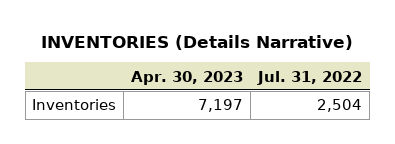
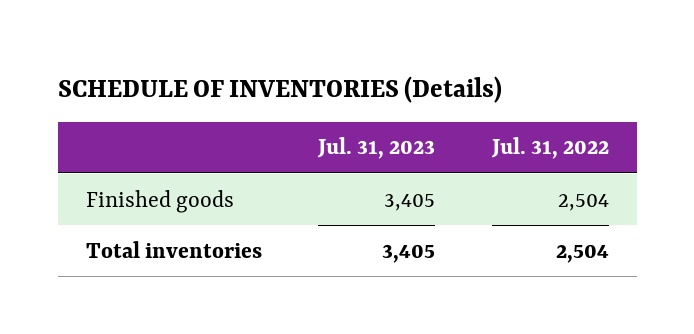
[41,34,354,50] INVENTORIES (Details Narrative) -> [57,75,502,103] SCHEDULE OF INVENTORIES (Details)
[131,70,244,85] Apr. 30, 2023 -> none
none -> [317,137,436,160] Jul. 31, 2023
none -> [85,189,234,213] Finished goods
[32,99,117,111] Inventories -> [85,240,262,258] Total inventories

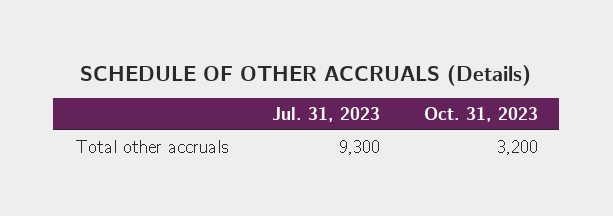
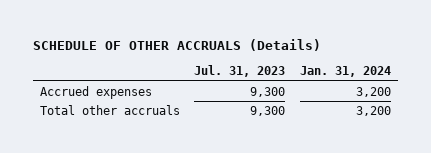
[423,107,538,123] Oct. 31, 2023 -> none
none -> [299,66,391,78] Jan. 31, 2024
none -> [39,85,152,99] Accrued expenses

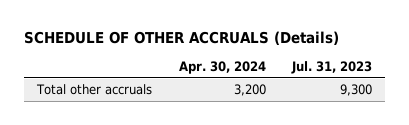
[299,66,391,78] Jan. 31, 2024 -> none
none -> [178,61,266,75] Apr. 30, 2024
[39,85,152,99] Accrued expenses -> none

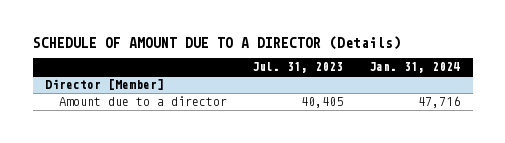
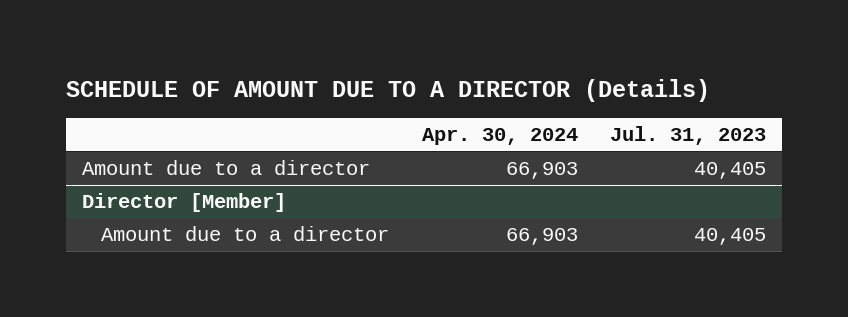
[368,62,460,74] Jan. 31, 2024 -> none
none -> [421,127,578,145] Apr. 30, 2024
none -> [82,160,371,176] Amount due to a director

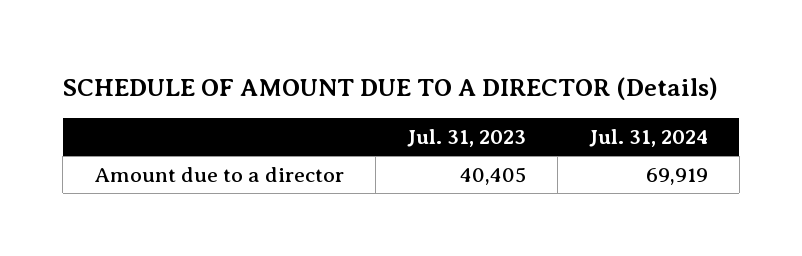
[421,127,578,145] Apr. 30, 2024 -> none
none -> [588,128,708,147] Jul. 31, 2024
[82,193,287,213] Director [Member] -> none
[101,226,390,242] Amount due to a director -> none

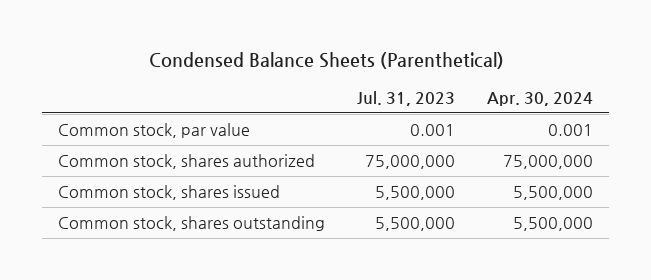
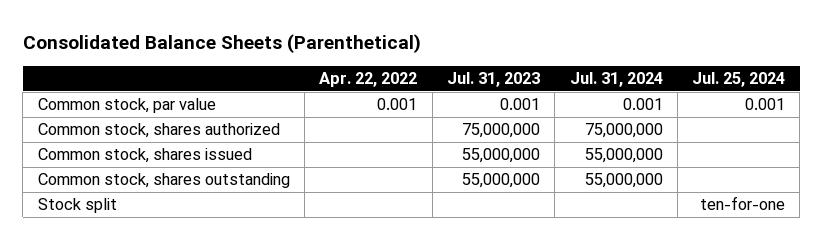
[148,52,504,70] Condensed Balance Sheets (Parenthetical) -> [22,33,421,53] Consolidated Balance Sheets (Parenthetical)
[487,91,594,106] Apr. 30, 2024 -> none
none -> [319,72,418,88] Apr. 22, 2022
none -> [569,72,663,88] Jul. 31, 2024
none -> [692,72,786,88] Jul. 25, 2024
[375,185,456,200] 5,500,000 -> [461,148,540,164] 55,000,000
[375,216,456,231] 5,500,000 -> [461,173,540,189] 55,000,000
none -> [37,198,117,214] Stock split

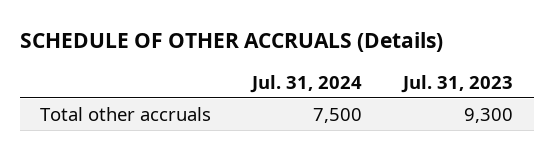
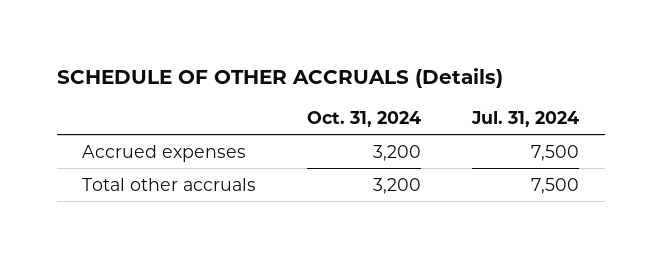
[401,74,514,93] Jul. 31, 2023 -> none
none -> [307,110,422,127] Oct. 31, 2024
none -> [82,144,247,162] Accrued expenses

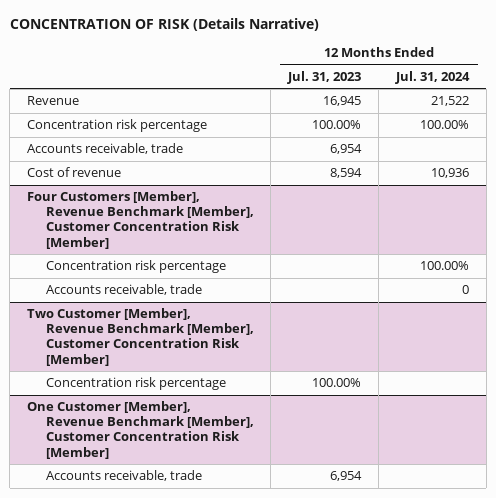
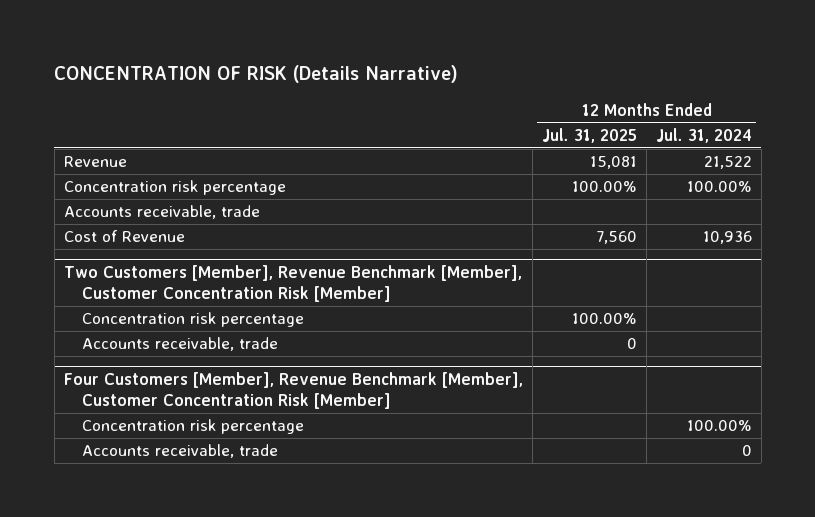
[287,70,362,84] Jul. 31, 2023 -> none
none -> [541,127,637,143] Jul. 31, 2025
[27,167,122,178] Cost of revenue -> [63,230,185,243] Cost of Revenue
none -> [63,264,522,302] Two Customers [Member], Revenue Benchmark [Member], Customer Concentration Risk [Member]
none -> [81,312,304,328] Concentration risk percentage
none -> [81,337,278,352] Accounts receivable, trade
[27,308,254,366] Two Customer [Member], Revenue Benchmark [Member], Customer Concentration Risk [Member] -> none
[45,377,226,391] Concentration risk percentage -> none
[27,401,254,459] One Customer [Member], Revenue Benchmark [Member], Customer Concentration Risk [Member] -> none
[45,470,202,482] Accounts receivable, trade -> none

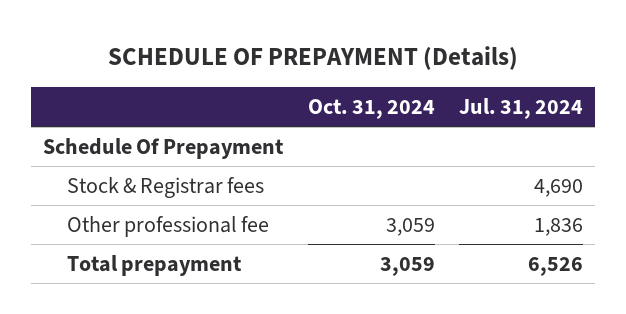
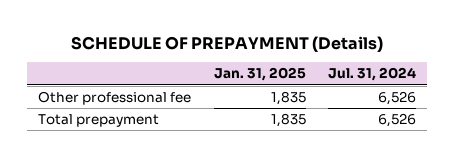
[307,99,435,120] Oct. 31, 2024 -> none
none -> [213,67,306,82] Jan. 31, 2025
[43,137,285,159] Schedule Of Prepayment -> none
[66,176,264,198] Stock & Registrar fees -> none
[534,217,584,236] 1,836 -> [377,91,416,106] 6,526

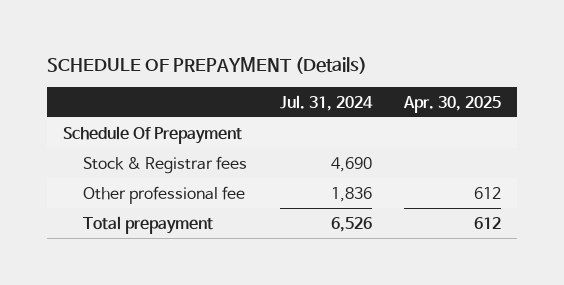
[213,67,306,82] Jan. 31, 2025 -> none
none -> [403,95,502,113] Apr. 30, 2025
none -> [63,125,243,144] Schedule Of Prepayment
none -> [83,155,248,174] Stock & Registrar fees
[377,91,416,106] 6,526 -> [330,186,372,202] 1,836

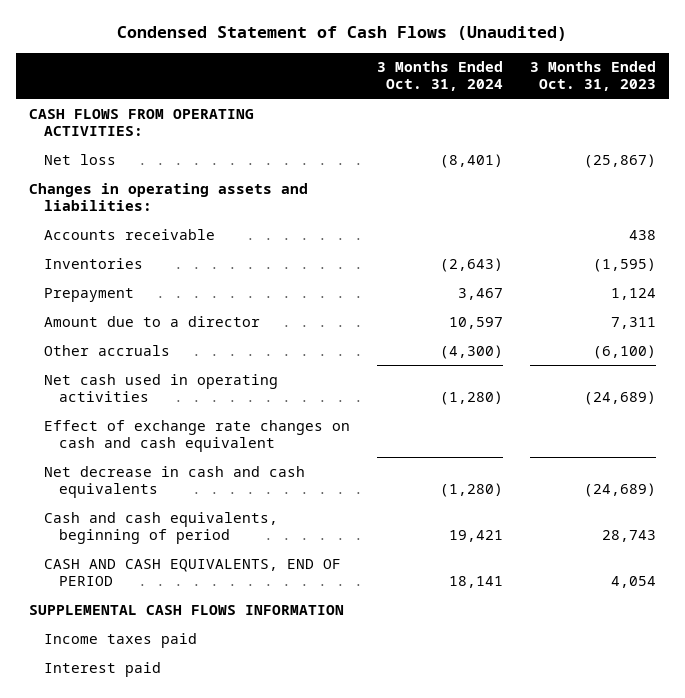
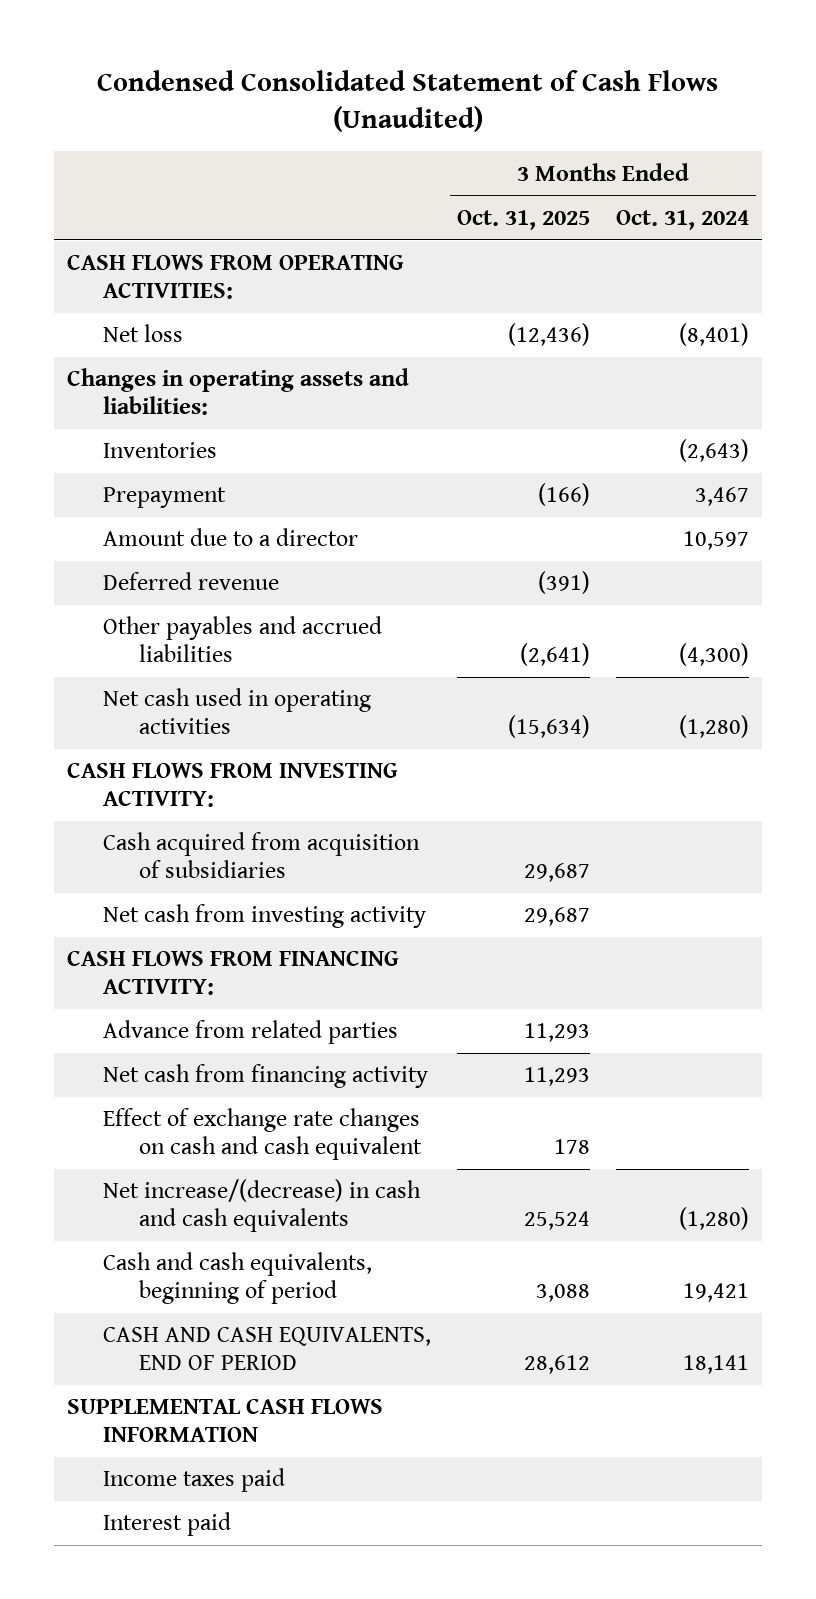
[117,26,568,42] Condensed Statement of Cash Flows (Unaudited) -> [96,69,718,132] Condensed Consolidated Statement of Cash Flows (Unaudited)
[529,61,656,92] 3 Months Ended Oct. 31, 2023 -> none
none -> [457,210,591,231] Oct. 31, 2025
[43,228,215,240] Accounts receivable -> none
none -> [102,572,279,591] Deferred revenue
[43,344,170,356] Other accruals -> [102,616,382,663] Other payables and accrued liabilities
none -> [66,763,398,808] CASH FLOWS FROM INVESTING ACTIVITY:
none -> [102,832,420,879] Cash acquired from acquisition of subsidiaries
none -> [102,904,426,929] Net cash from investing activity
none -> [66,951,399,996] CASH FLOWS FROM FINANCING ACTIVITY:
none -> [102,1020,398,1045] Advance from related parties
none -> [102,1064,428,1089] Net cash from financing activity
[43,465,305,498] Net decrease in cash and cash equivalents -> [102,1179,421,1233] Net increase/(decrease) in cash and cash equivalents

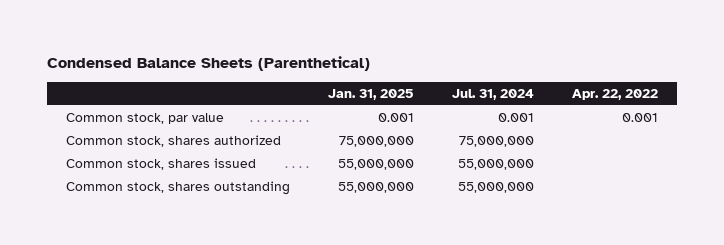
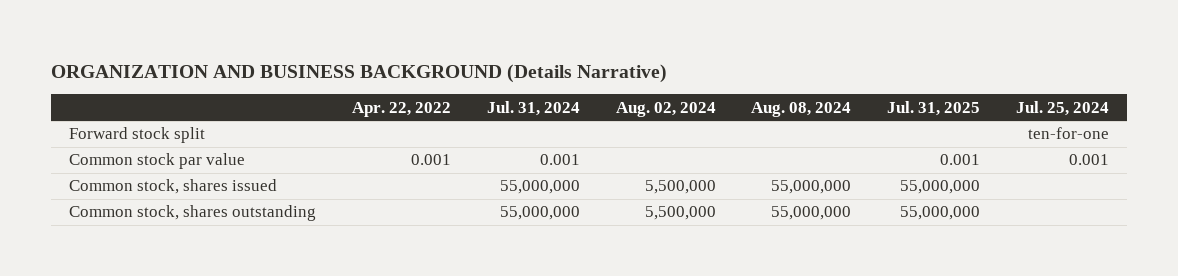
[47,56,371,72] Condensed Balance Sheets (Parenthetical) -> [51,63,668,83] ORGANIZATION AND BUSINESS BACKGROUND (Details Narrative)
[327,88,414,100] Jan. 31, 2025 -> none
none -> [615,101,716,117] Aug. 02, 2024
none -> [751,101,852,117] Aug. 08, 2024
none -> [887,100,981,116] Jul. 31, 2025
none -> [1015,100,1109,116] Jul. 25, 2024
[66,135,282,148] Common stock, shares authorized -> none
none -> [69,127,206,144] Forward stock split
[66,113,225,125] Common stock, par value -> [69,153,246,170] Common stock par value

